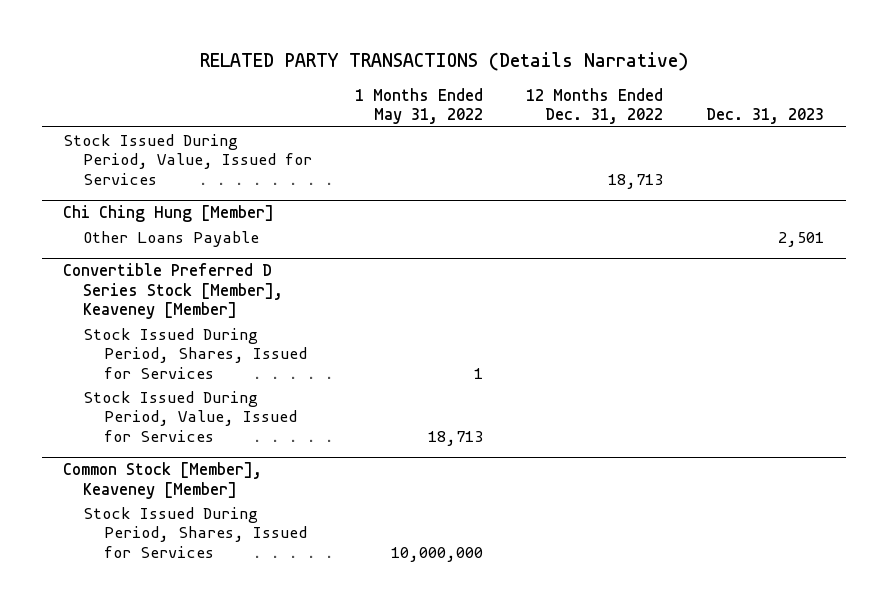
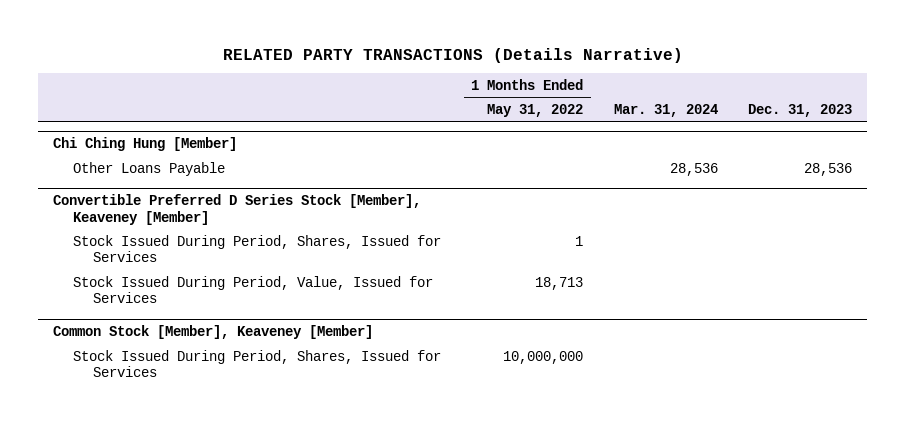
[526,87,664,125] 12 Months Ended Dec. 31, 2022 -> none
none -> [613,104,718,118] Mar. 31, 2024
[62,133,313,185] Stock Issued During Period, Value, Issued for Services -> none
[778,231,825,247] 2,501 -> [804,162,853,176] 28,536

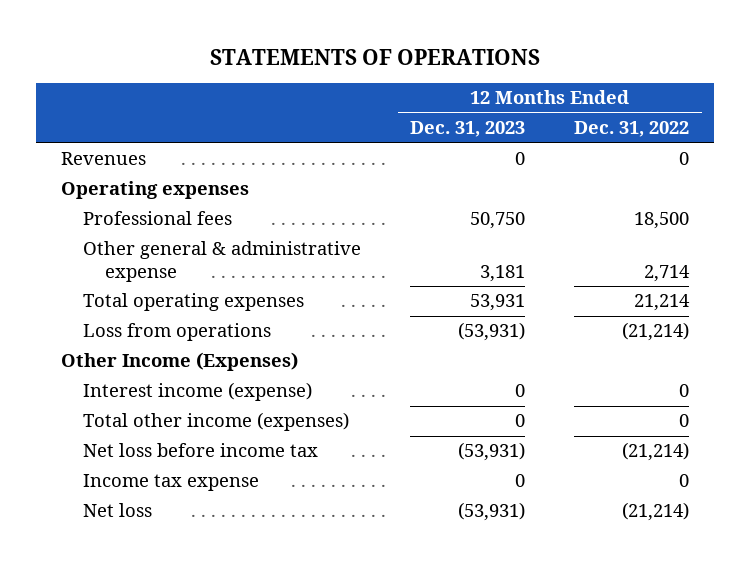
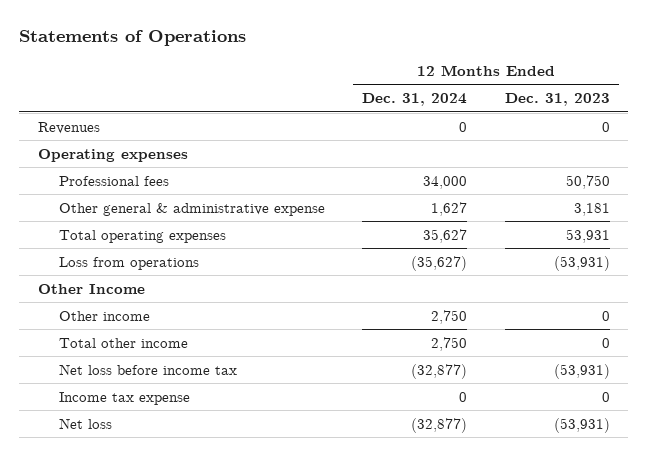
[210,48,541,65] STATEMENTS OF OPERATIONS -> [18,30,246,47] Statements of Operations
[574,121,690,138] Dec. 31, 2022 -> none
none -> [362,93,468,107] Dec. 31, 2024
[83,382,313,402] Interest income (expense) -> none
[60,352,298,372] Other Income (Expenses) -> [37,283,145,294] Other Income
none -> [58,310,150,321] Other income
[83,412,350,432] Total other income (expenses) -> [58,337,188,348] Total other income

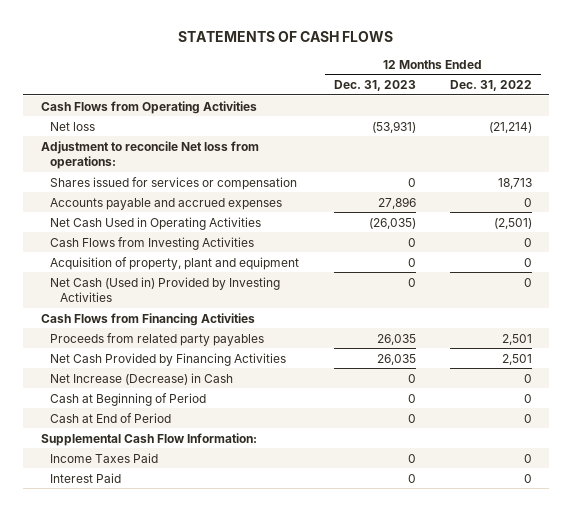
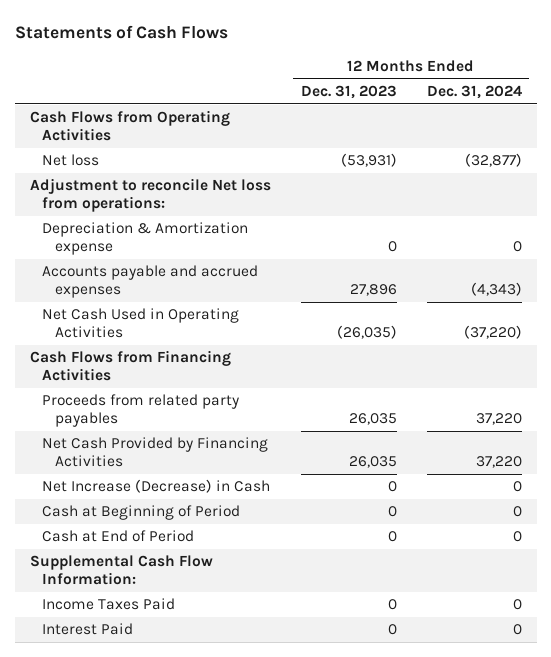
[178,31,394,43] STATEMENTS OF CASH FLOWS -> [14,25,228,40] Statements of Cash Flows
[450,79,533,91] Dec. 31, 2022 -> none
none -> [426,84,522,99] Dec. 31, 2024
[50,176,298,190] Shares issued for services or compensation -> none
none -> [42,222,249,256] Depreciation & Amortization expense
[50,236,255,250] Cash Flows from Investing Activities -> none
[50,256,300,270] Acquisition of property, plant and equipment -> none
[50,276,281,303] Net Cash (Used in) Provided by Investing Activities -> none

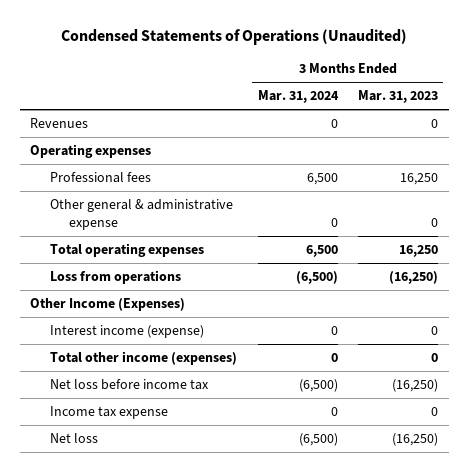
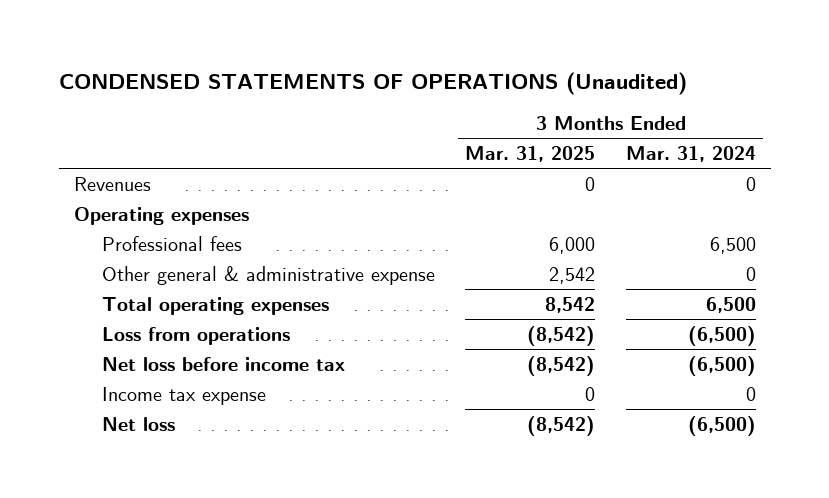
[61,29,408,46] Condensed Statements of Operations (Unaudited) -> [58,71,687,95] CONDENSED STATEMENTS OF OPERATIONS (Unaudited)
[358,90,439,104] Mar. 31, 2023 -> none
none -> [465,146,596,163] Mar. 31, 2025
[30,298,186,312] Other Income (Expenses) -> none
[49,325,204,339] Interest income (expense) -> none
[49,351,237,366] Total other income (expenses) -> none

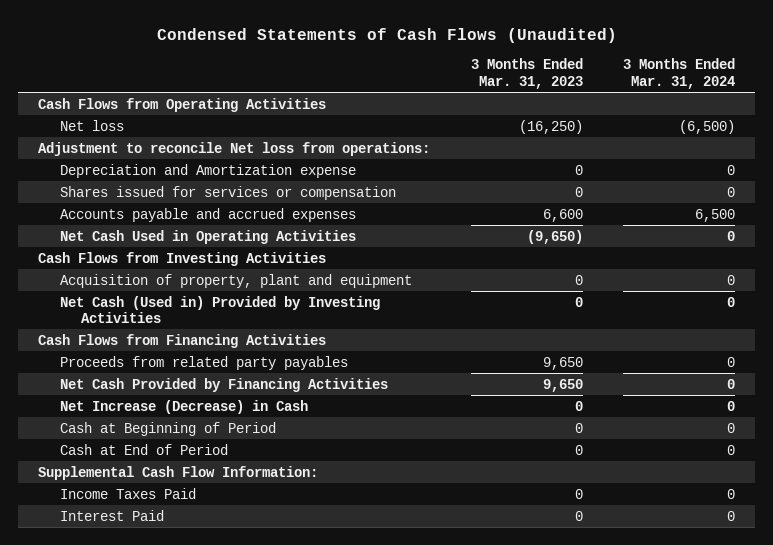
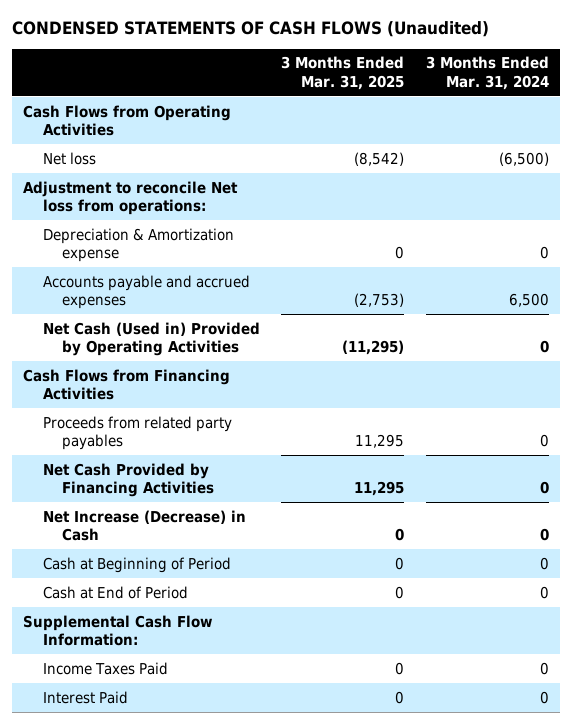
[156,27,617,43] Condensed Statements of Cash Flows (Unaudited) -> [12,21,490,38] CONDENSED STATEMENTS OF CASH FLOWS (Unaudited)
[470,58,583,89] 3 Months Ended Mar. 31, 2023 -> none
none -> [281,56,405,90] 3 Months Ended Mar. 31, 2025
[59,185,396,200] Shares issued for services or compensation -> none
[59,163,356,178] Depreciation and Amortization expense -> [42,227,234,263] Depreciation & Amortization expense
[38,251,327,266] Cash Flows from Investing Activities -> none
[59,273,412,288] Acquisition of property, plant and equipment -> none
[59,295,380,323] Net Cash (Used in) Provided by Investing Activities -> none
[59,229,356,244] Net Cash Used in Operating Activities -> [42,321,260,357] Net Cash (Used in) Provided by Operating Activities

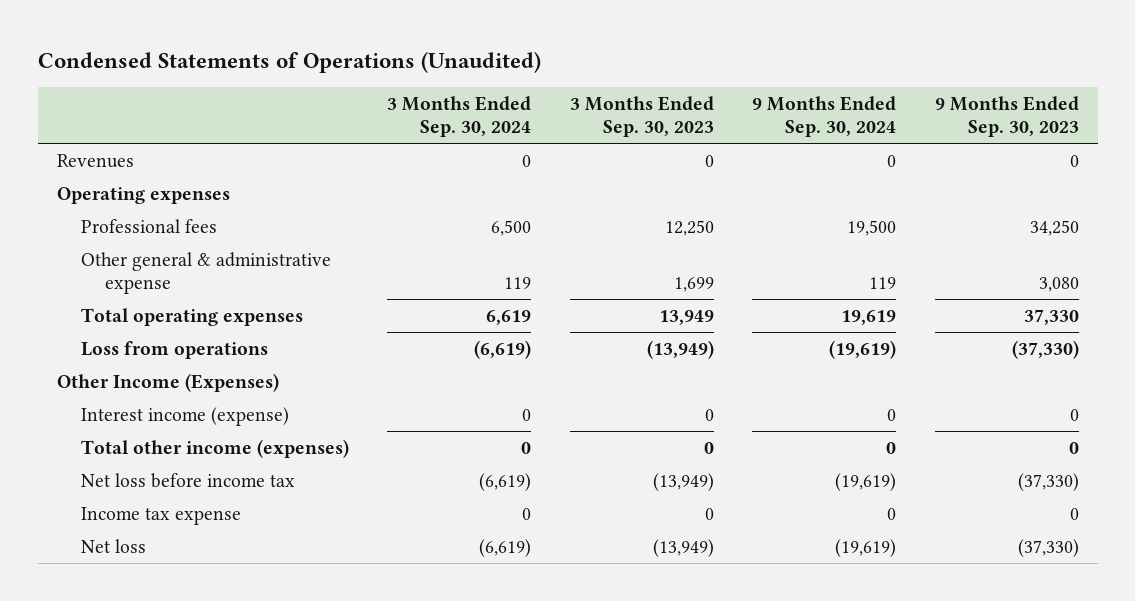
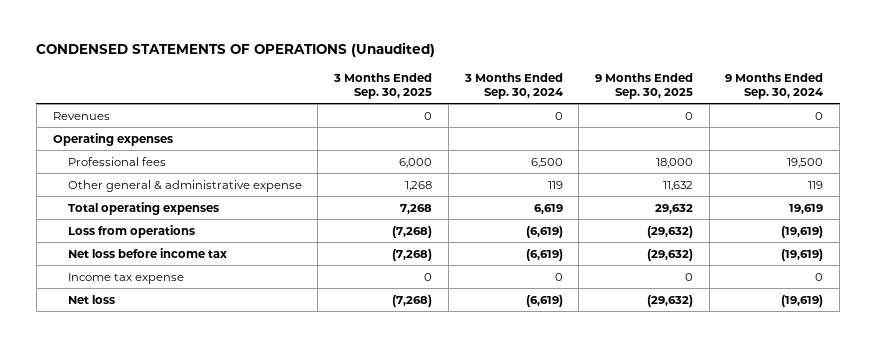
[37,51,541,73] Condensed Statements of Operations (Unaudited) -> [36,42,436,58] CONDENSED STATEMENTS OF OPERATIONS (Unaudited)
[569,96,714,137] 3 Months Ended Sep. 30, 2023 -> none
[934,96,1079,137] 9 Months Ended Sep. 30, 2023 -> none
none -> [333,72,433,100] 3 Months Ended Sep. 30, 2025
none -> [594,72,693,100] 9 Months Ended Sep. 30, 2025
[56,372,279,392] Other Income (Expenses) -> none
[80,406,289,426] Interest income (expense) -> none
[80,438,349,458] Total other income (expenses) -> none

